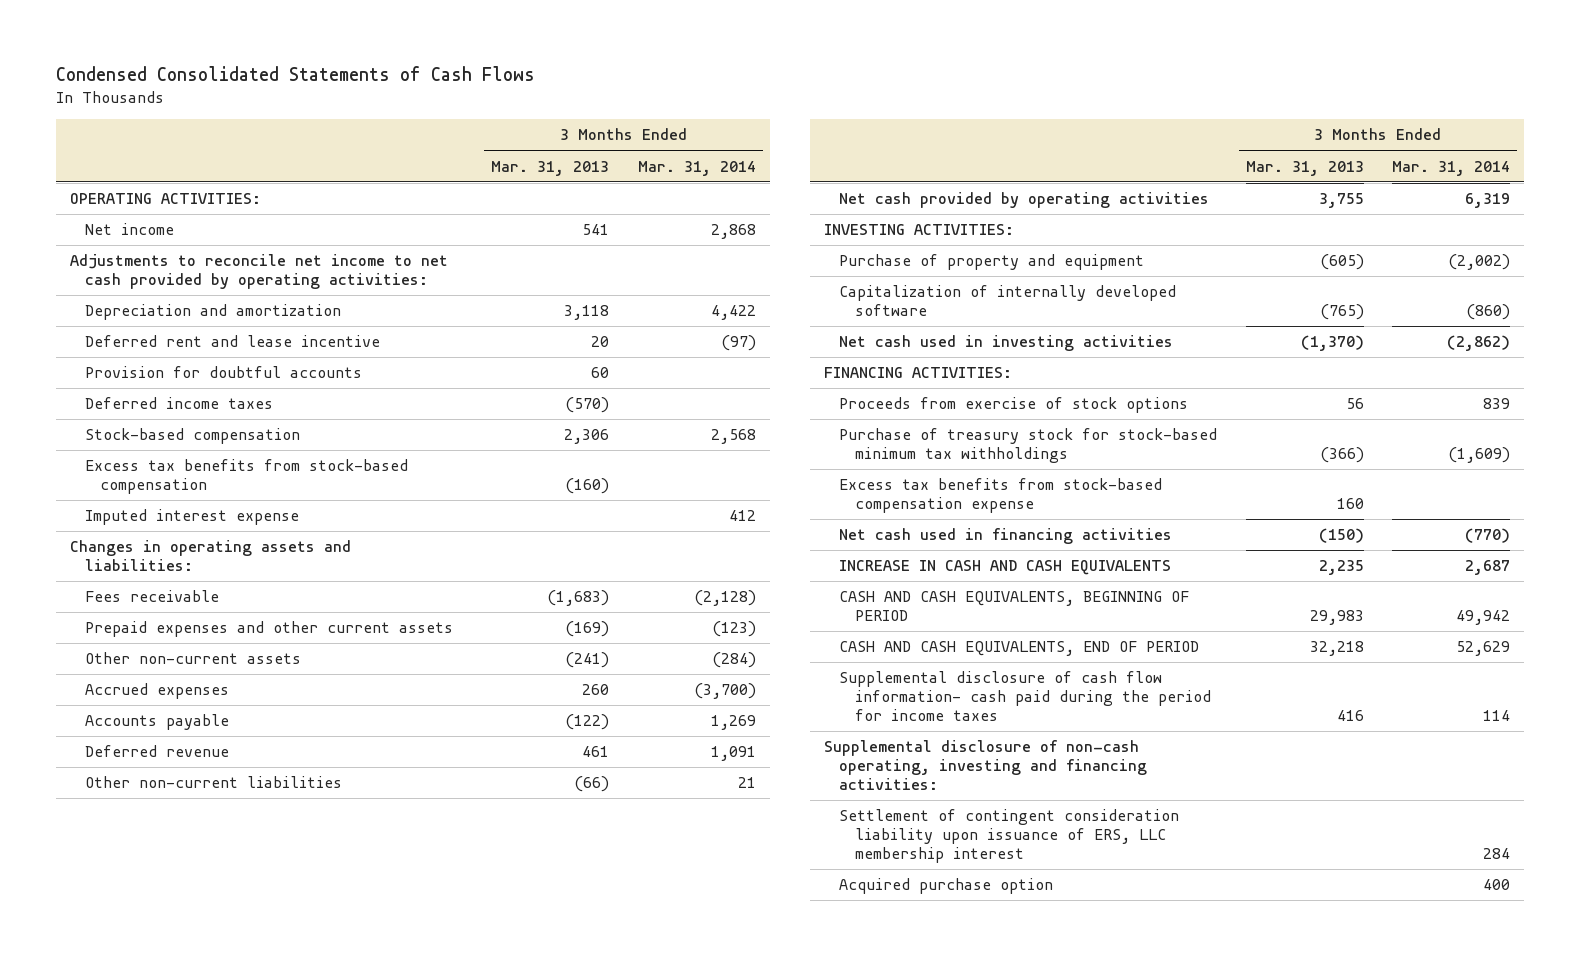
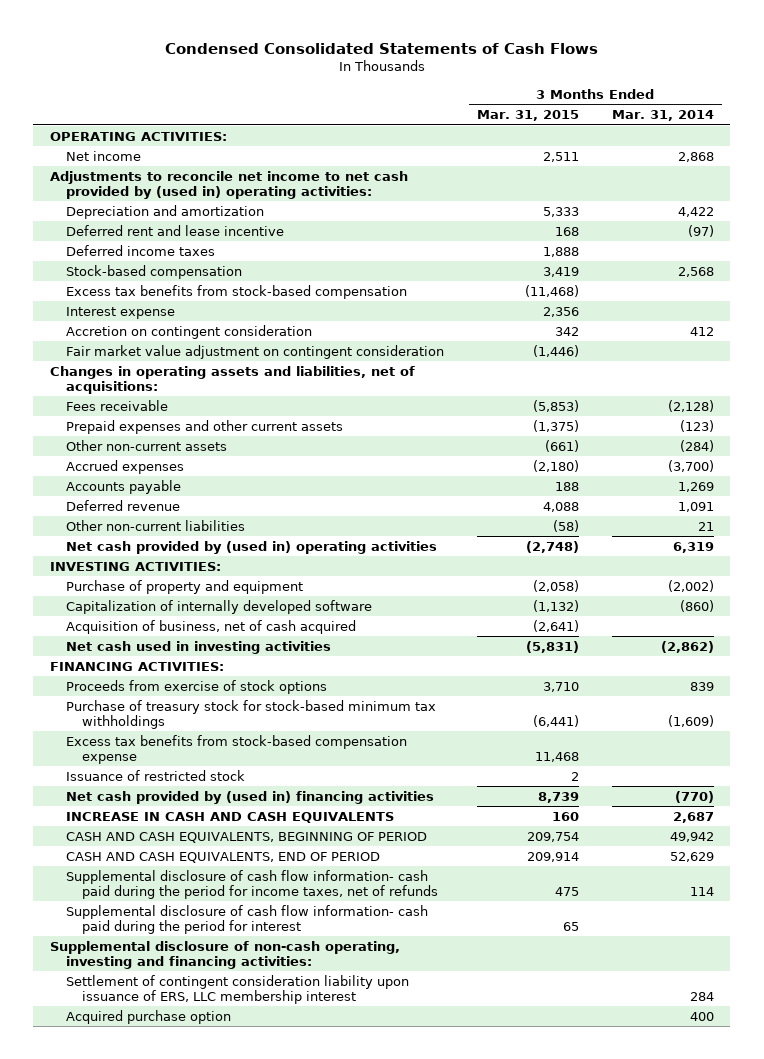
[491,160,610,176] Mar. 31, 2013 -> none
none -> [476,110,579,122] Mar. 31, 2015
[70,254,449,290] Adjustments to reconcile net income to net cash provided by operating activities: -> [49,170,408,199] Adjustments to reconcile net income to net cash provided by (used in) operating activities:
[85,366,363,379] Provision for doubtful accounts -> none
none -> [65,306,175,319] Interest expense
[85,509,300,526] Imputed interest expense -> [65,324,312,339] Accretion on contingent consideration
none -> [65,344,444,359] Fair market value adjustment on contingent consideration
[70,540,352,572] Changes in operating assets and liabilities: -> [49,365,415,394] Changes in operating assets and liabilities, net of acquisitions:
[839,192,1210,209] Net cash provided by operating activities -> [65,540,437,554] Net cash provided by (used in) operating activities
none -> [65,619,356,634] Acquisition of business, net of cash acquired
none -> [65,769,245,781] Issuance of restricted stock
[839,528,1173,545] Net cash used in financing activities -> [65,790,434,804] Net cash provided by (used in) financing activities
[839,671,1211,722] Supplemental disclosure of cash flow information- cash paid during the period for income taxes -> [65,869,438,899] Supplemental disclosure of cash flow information- cash paid during the period for income taxes, net of refunds
none -> [65,904,428,934] Supplemental disclosure of cash flow information- cash paid during the period for interest

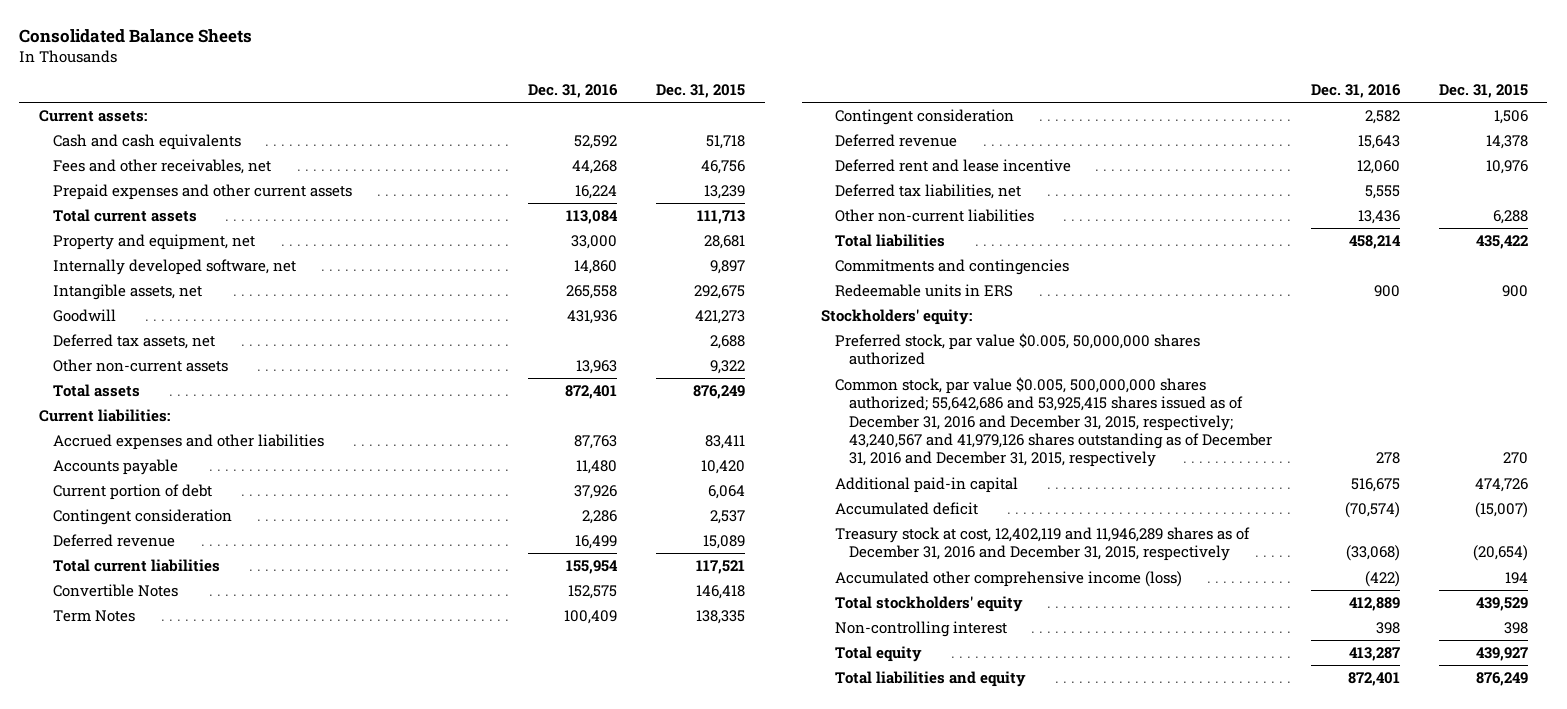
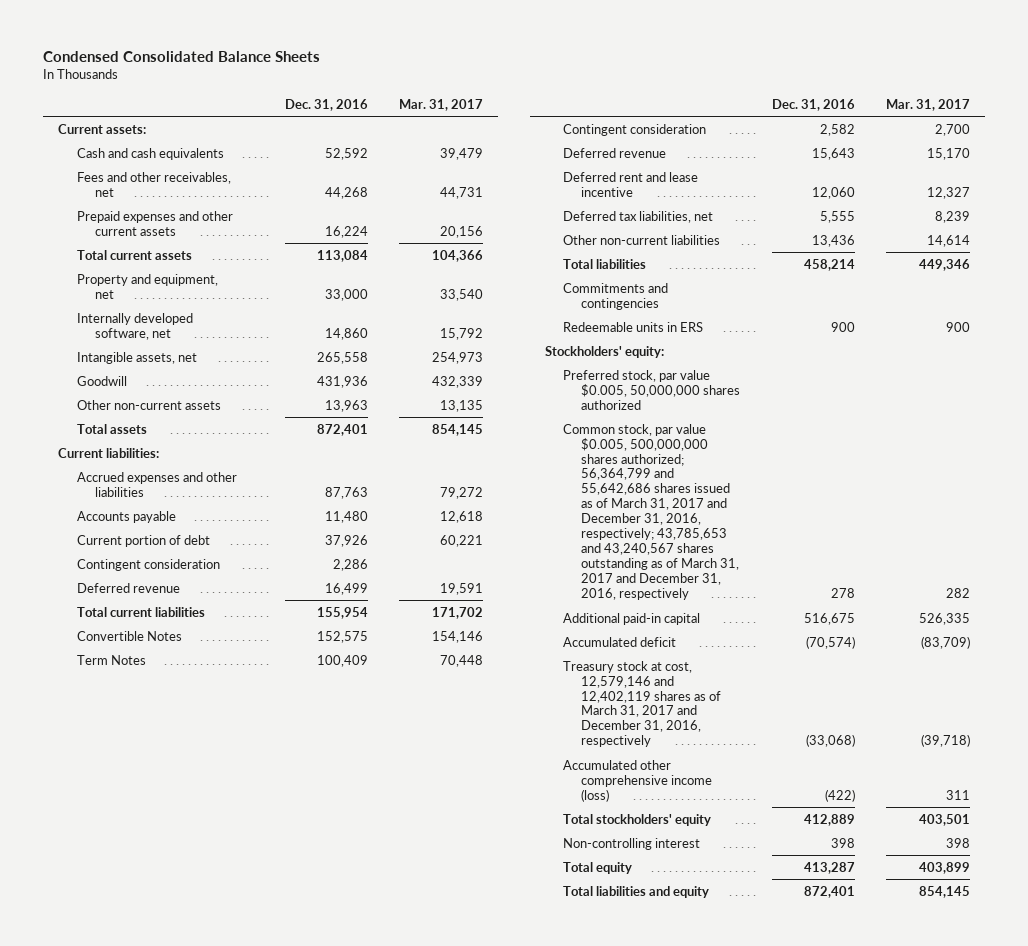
[19,29,253,44] Consolidated Balance Sheets -> [42,51,320,63] Condensed Consolidated Balance Sheets
[656,84,746,99] Dec. 31, 2015 -> none
none -> [398,98,483,111] Mar. 31, 2017
[52,334,215,350] Deferred tax assets, net -> none
[835,377,1272,468] Common stock, par value $0.005, 500,000,000 shares authorized; 55,642,686 and 53,925,415 shares issued as of December 31, 2016 and December 31, 2015, respectively; 43,240,567 and 41,979,126 shares outstanding as of December 31, 2016 and December 31, 2015, respectively -> [563,423,740,601] Common stock, par value $0.005, 500,000,000 shares authorized; 56,364,799 and 55,642,686 shares issued as of March 31, 2017 and December 31, 2016, respectively; 43,785,653 and 43,240,567 shares outstanding as of March 31, 2017 and December 31, 2016, respectively
[835,527,1251,562] Treasury stock at cost, 12,402,119 and 11,946,289 shares as of December 31, 2016 and December 31, 2015, respectively -> [563,660,722,748] Treasury stock at cost, 12,579,146 and 12,402,119 shares as of March 31, 2017 and December 31, 2016, respectively

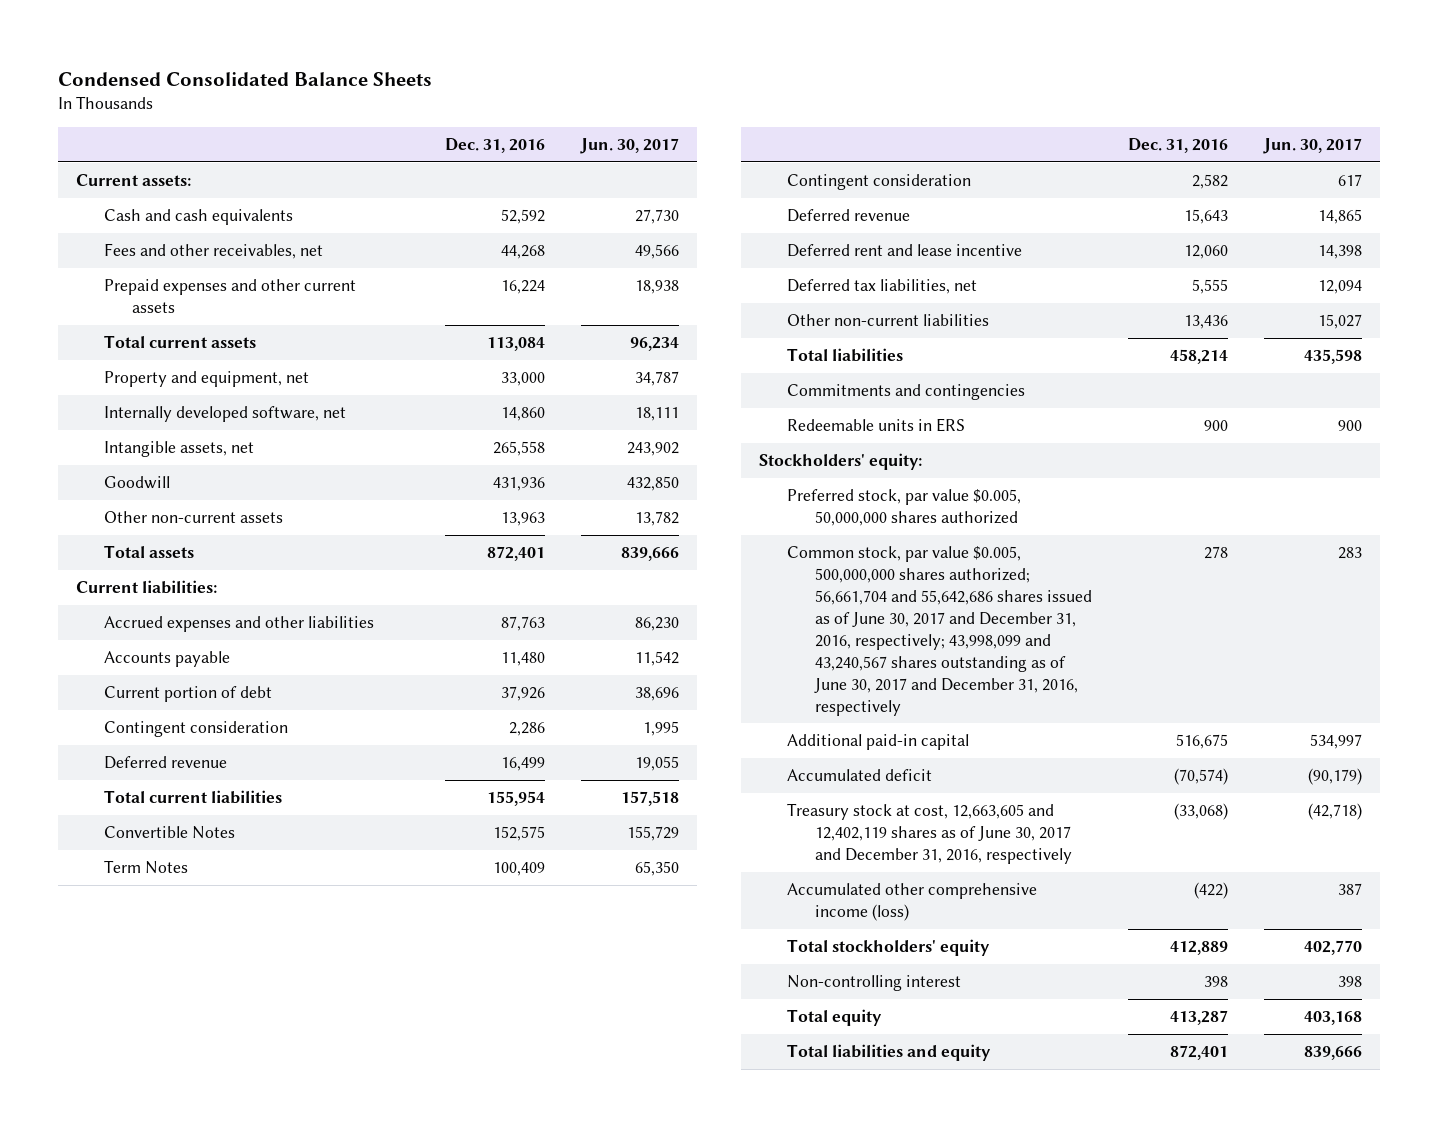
[398,98,483,111] Mar. 31, 2017 -> none
none -> [580,138,680,155] Jun. 30, 2017
[563,423,740,601] Common stock, par value $0.005, 500,000,000 shares authorized; 56,364,799 and 55,642,686 shares issued as of March 31, 2017 and December 31, 2016, respectively; 43,785,653 and 43,240,567 shares outstanding as of March 31, 2017 and December 31, 2016, respectively -> [786,546,1092,716] Common stock, par value $0.005, 500,000,000 shares authorized; 56,661,704 and 55,642,686 shares issued as of June 30, 2017 and December 31, 2016, respectively; 43,998,099 and 43,240,567 shares outstanding as of June 30, 2017 and December 31, 2016, respectively
[563,660,722,748] Treasury stock at cost, 12,579,146 and 12,402,119 shares as of March 31, 2017 and December 31, 2016, respectively -> [786,803,1072,864] Treasury stock at cost, 12,663,605 and 12,402,119 shares as of June 30, 2017 and December 31, 2016, respectively

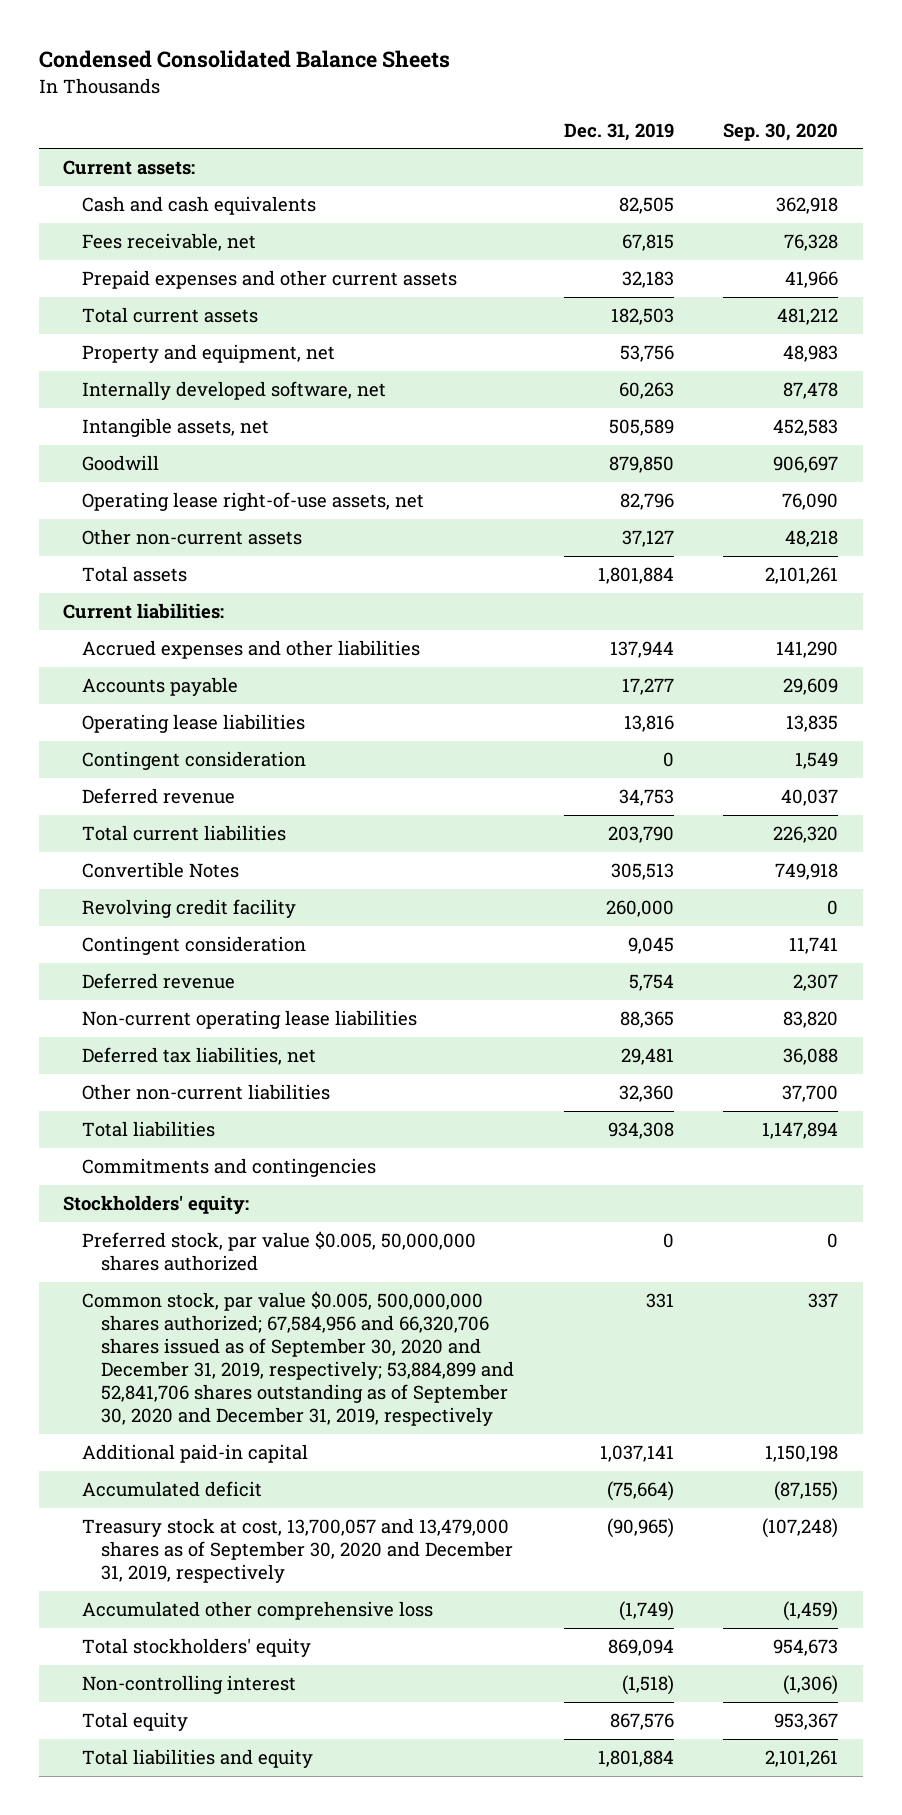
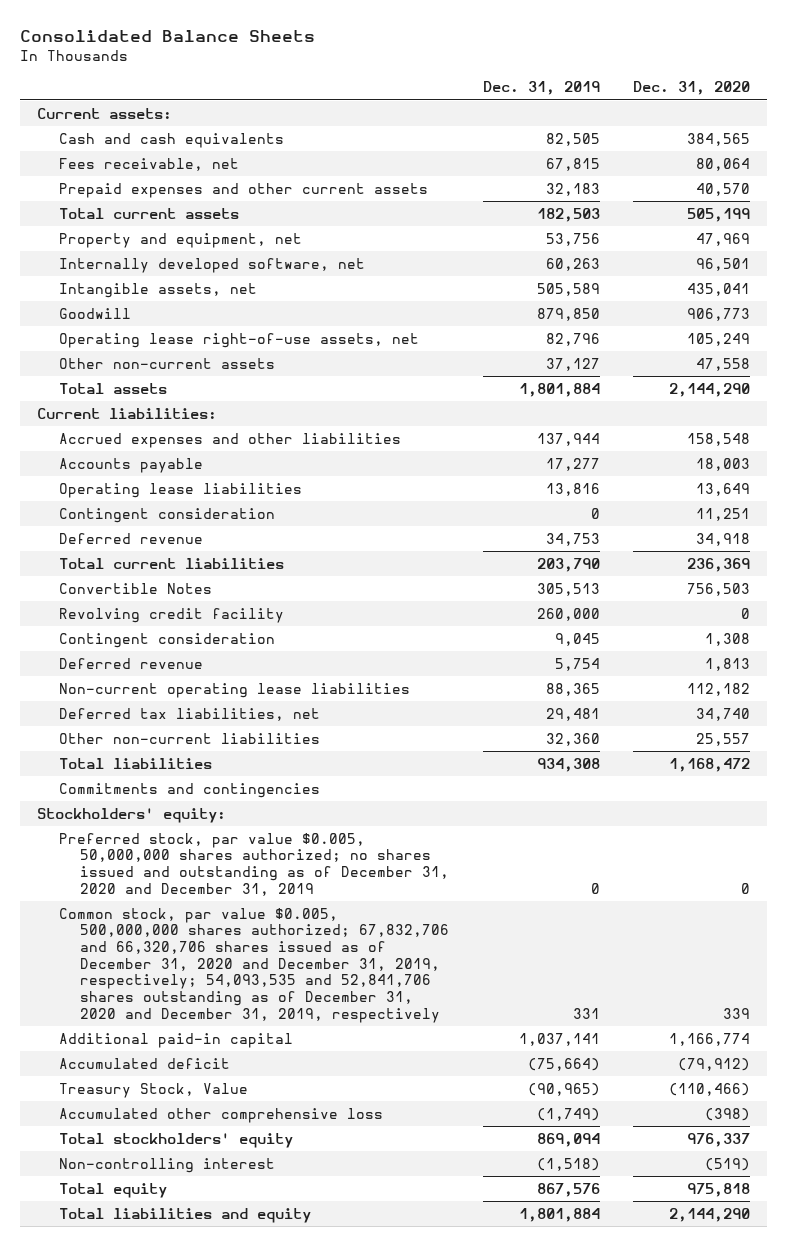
[38,50,450,69] Condensed Consolidated Balance Sheets -> [20,29,316,42] Consolidated Balance Sheets
[723,122,839,141] Sep. 30, 2020 -> none
none -> [633,81,751,96] Dec. 31, 2020
[82,1231,477,1272] Preferred stock, par value $0.005, 50,000,000 shares authorized -> [58,832,450,896] Preferred stock, par value $0.005, 50,000,000 shares authorized; no shares issued and outstanding as of December 31, 2020 and December 31, 2019
[82,1291,515,1427] Common stock, par value $0.005, 500,000,000 shares authorized; 67,584,956 and 66,320,706 shares issued as of September 30, 2020 and December 31, 2019, respectively; 53,884,899 and 52,841,706 shares outstanding as of September 30, 2020 and December 31, 2019, respectively -> [58,907,450,1023] Common stock, par value $0.005, 500,000,000 shares authorized; 67,832,706 and 66,320,706 shares issued as of December 31, 2020 and December 31, 2019, respectively; 54,093,535 and 52,841,706 shares outstanding as of December 31, 2020 and December 31, 2019, respectively
[82,1518,514,1584] Treasury stock at cost, 13,700,057 and 13,479,000 shares as of September 30, 2020 and December 31, 2019, respectively -> [58,1082,248,1098] Treasury Stock, Value

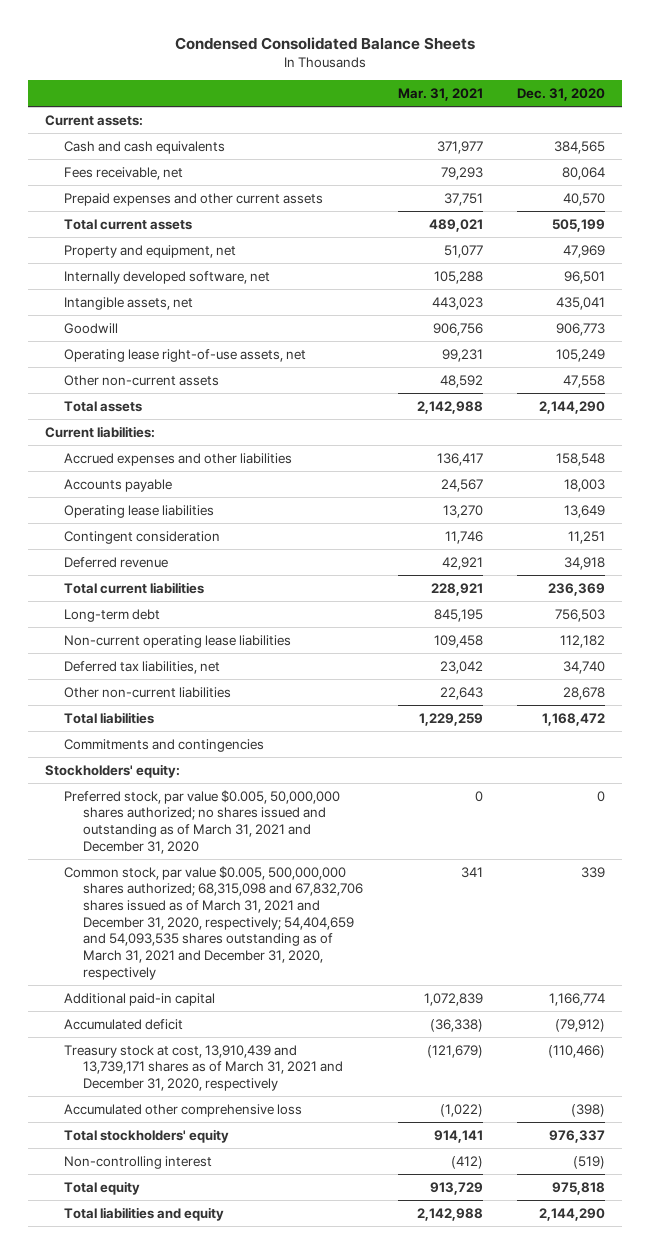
[20,29,316,42] Consolidated Balance Sheets -> [175,36,476,50] Condensed Consolidated Balance Sheets
[482,81,600,96] Dec. 31, 2019 -> none
none -> [397,88,483,102] Mar. 31, 2021
[58,607,284,623] Revolving credit facility -> none
[58,632,275,648] Contingent consideration -> none
[58,657,203,669] Deferred revenue -> none
[58,582,212,594] Convertible Notes -> [64,608,161,622] Long-term debt
[696,732,751,746] 25,557 -> [563,686,606,700] 28,678
[58,832,450,896] Preferred stock, par value $0.005, 50,000,000 shares authorized; no shares issued and outstanding as of December 31, 2020 and December 31, 2019 -> [64,789,341,854] Preferred stock, par value $0.005, 50,000,000 shares authorized; no shares issued and outstanding as of March 31, 2021 and December 31, 2020
[58,907,450,1023] Common stock, par value $0.005, 500,000,000 shares authorized; 67,832,706 and 66,320,706 shares issued as of December 31, 2020 and December 31, 2019, respectively; 54,093,535 and 52,841,706 shares outstanding as of December 31, 2020 and December 31, 2019, respectively -> [64,865,364,980] Common stock, par value $0.005, 500,000,000 shares authorized; 68,315,098 and 67,832,706 shares issued as of March 31, 2021 and December 31, 2020, respectively; 54,404,659 and 54,093,535 shares outstanding as of March 31, 2021 and December 31, 2020, respectively
[58,1082,248,1098] Treasury Stock, Value -> [64,1044,344,1092] Treasury stock at cost, 13,910,439 and 13,739,171 shares as of March 31, 2021 and December 31, 2020, respectively

